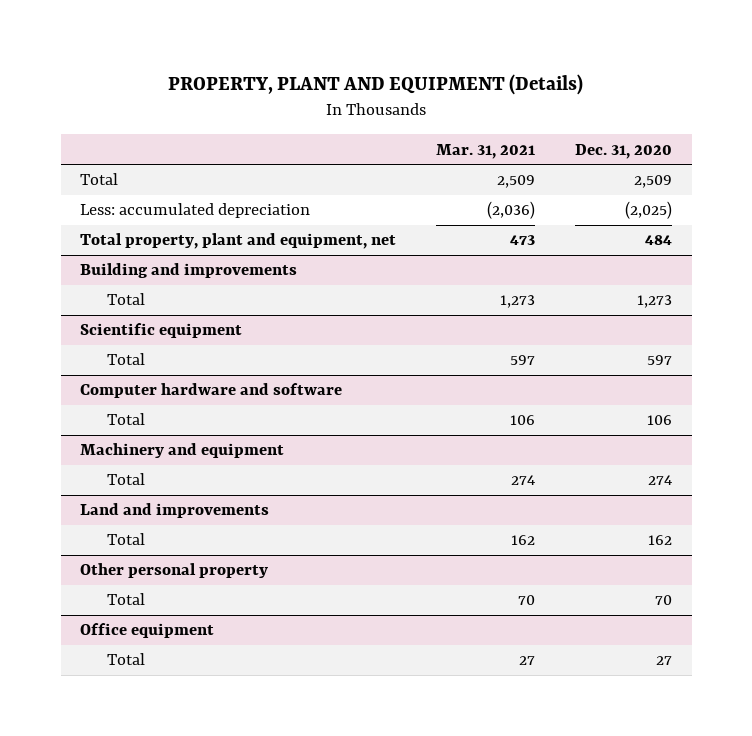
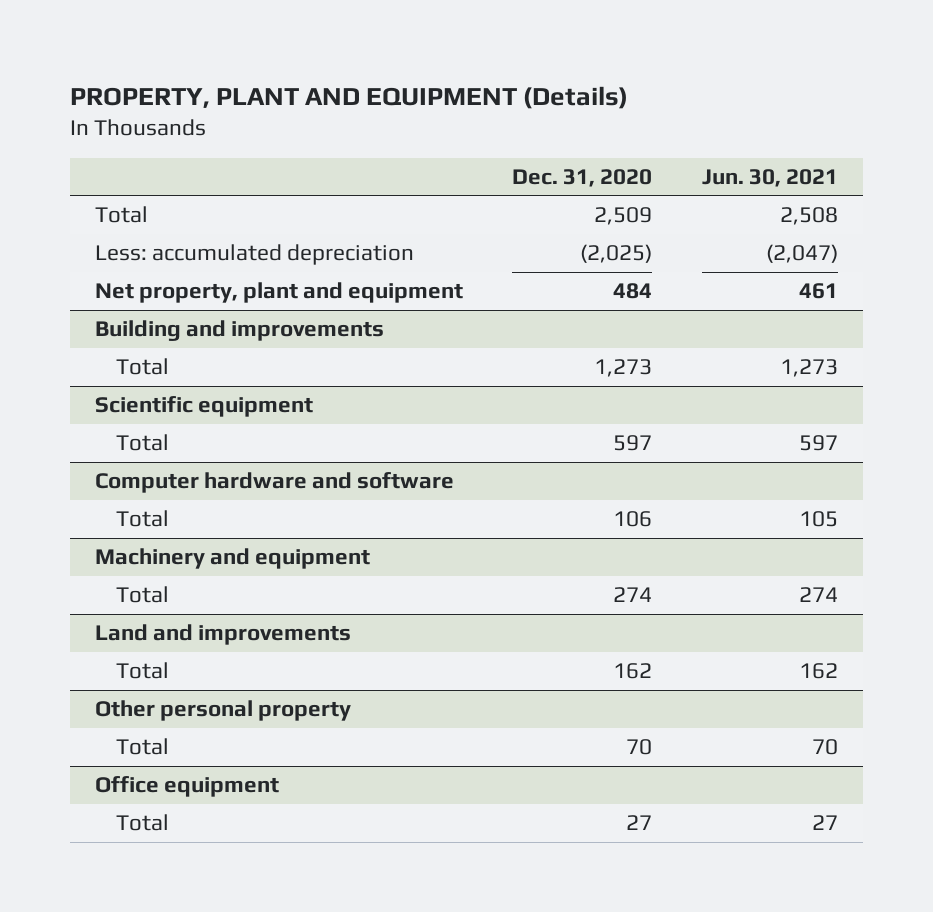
[436,143,536,159] Mar. 31, 2021 -> none
none -> [702,168,839,187] Jun. 30, 2021
[80,233,397,250] Total property, plant and equipment, net -> [94,282,463,304] Net property, plant and equipment

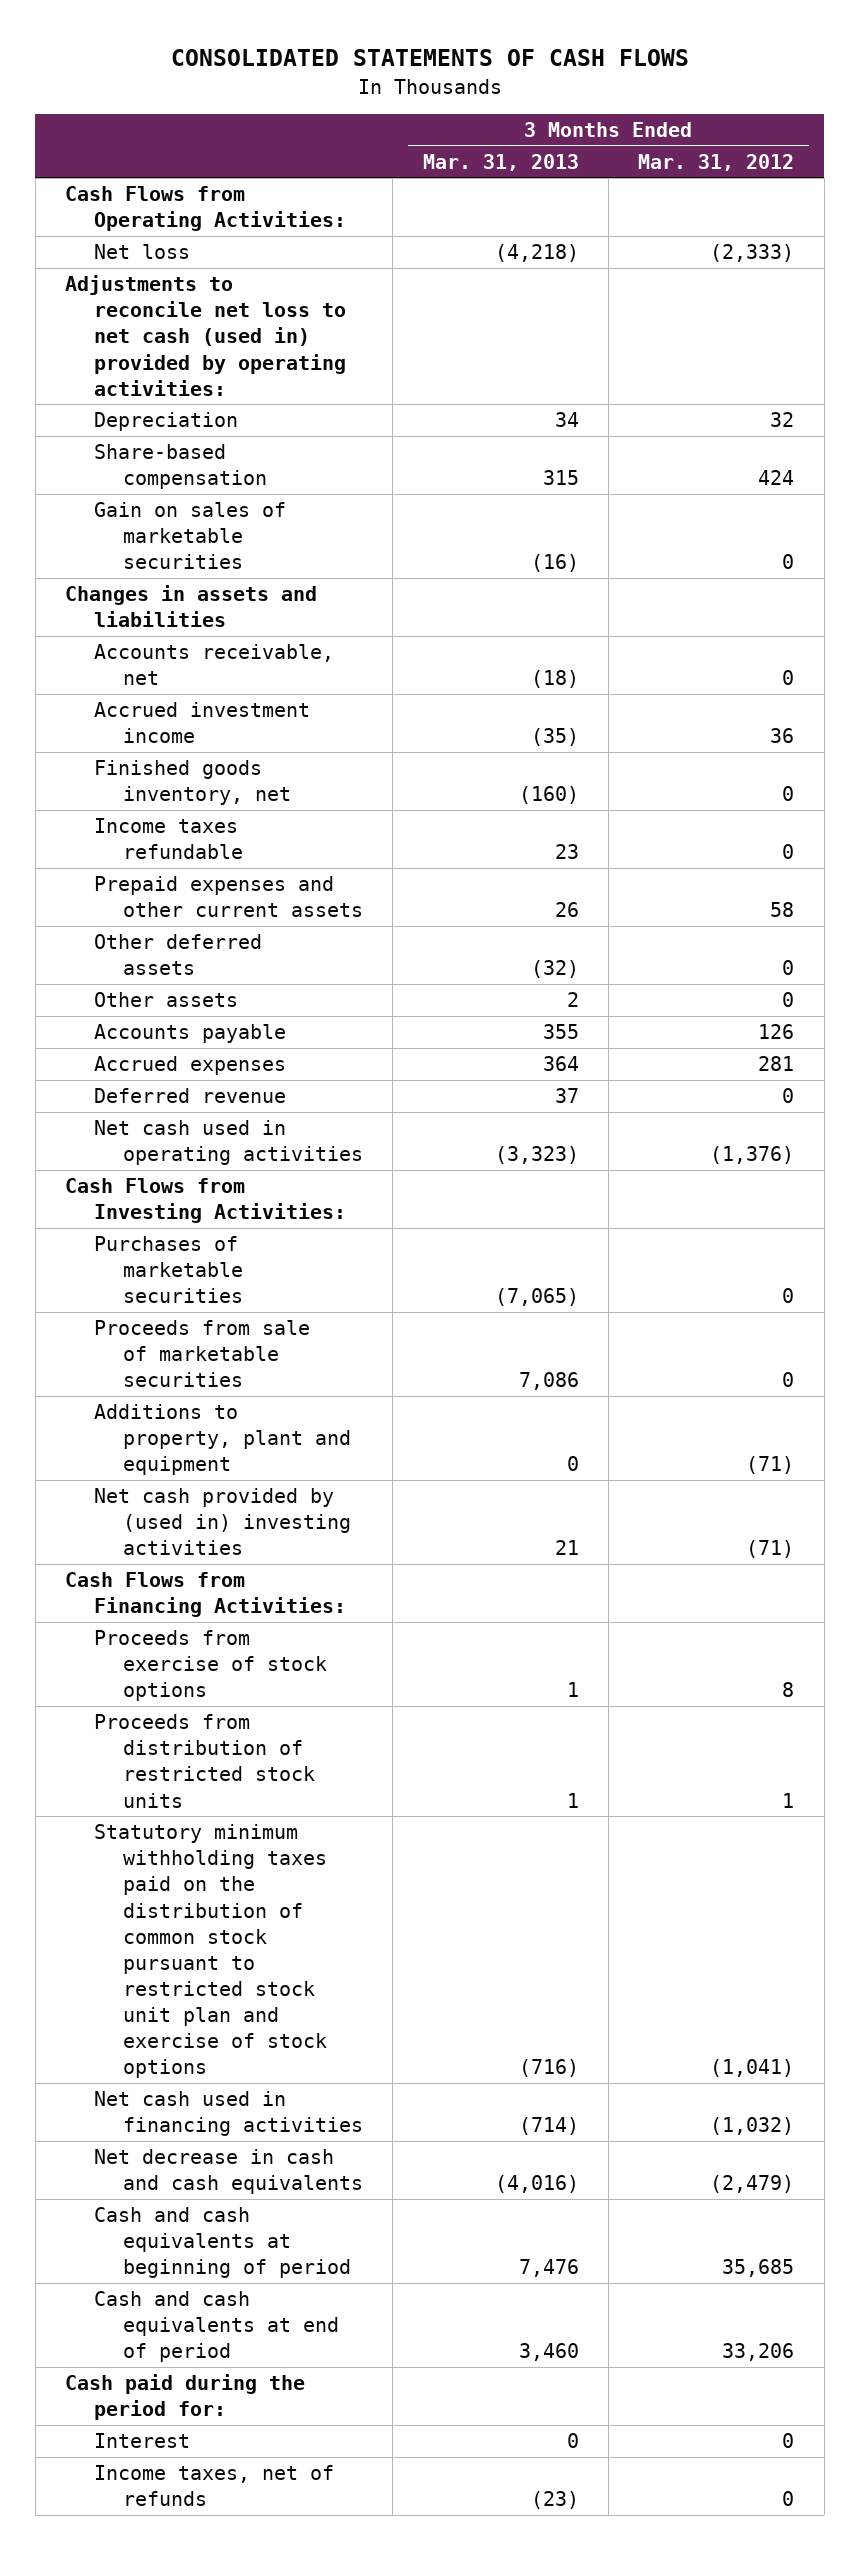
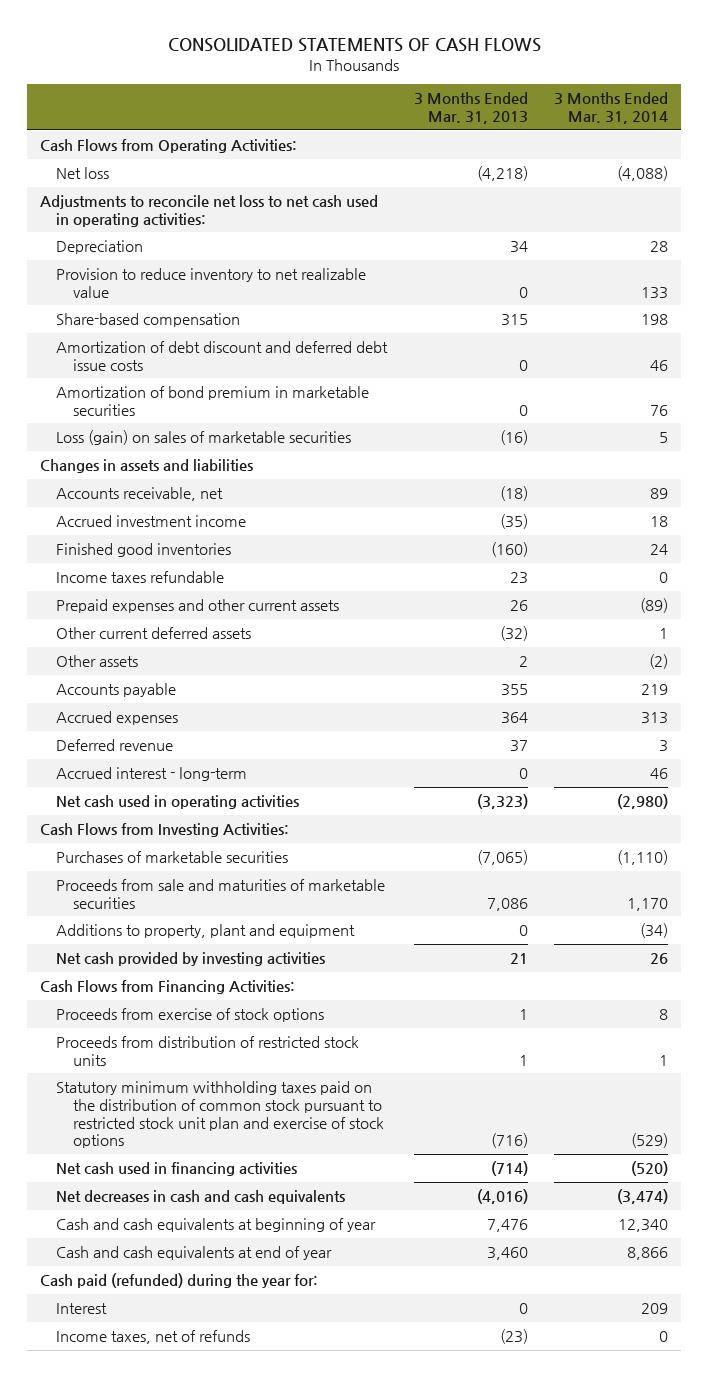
[638,153,795,171] Mar. 31, 2012 -> none
none -> [554,92,669,125] 3 Months Ended Mar. 31, 2014
[64,275,347,396] Adjustments to reconcile net loss to net cash (used in) provided by operating activities: -> [39,195,378,227] Adjustments to reconcile net loss to net cash used in operating activities:
none -> [56,268,367,298] Provision to reduce inventory to net realizable value
none -> [56,341,389,371] Amortization of debt discount and deferred debt issue costs
none -> [56,386,370,416] Amortization of bond premium in marketable securities
[94,502,287,570] Gain on sales of marketable securities -> [56,430,352,446] Loss (gain) on sales of marketable securities
[94,760,292,806] Finished goods inventory, net -> none
none -> [56,543,232,558] Finished good inventories
[94,934,263,976] Other deferred assets -> [56,627,252,640] Other current deferred assets
none -> [56,767,248,782] Accrued interest - long-term
[94,1320,311,1388] Proceeds from sale of marketable securities -> [56,879,386,909] Proceeds from sale and maturities of marketable securities
[94,1488,352,1556] Net cash provided by (used in) investing activities -> [56,952,326,967] Net cash provided by investing activities
[94,2149,364,2195] Net decrease in cash and cash equivalents -> [56,1190,346,1205] Net decreases in cash and cash equivalents
[94,2207,352,2279] Cash and cash equivalents at beginning of period -> [56,1218,377,1233] Cash and cash equivalents at beginning of year
[94,2291,340,2363] Cash and cash equivalents at end of period -> [56,1246,333,1261] Cash and cash equivalents at end of year
[64,2374,305,2421] Cash paid during the period for: -> [39,1273,318,1289] Cash paid (refunded) during the year for:

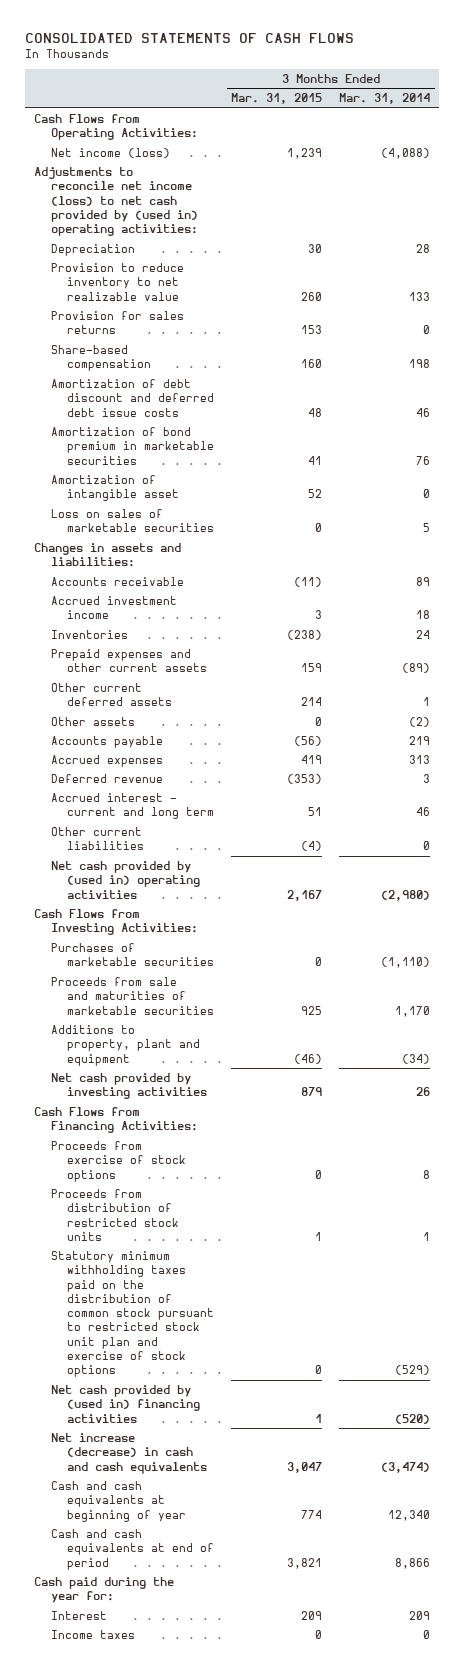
[413,92,528,125] 3 Months Ended Mar. 31, 2013 -> none
none -> [231,93,323,105] Mar. 31, 2015
[56,167,110,180] Net loss -> [50,147,170,158] Net income (loss)
[39,195,378,227] Adjustments to reconcile net loss to net cash used in operating activities: -> [33,166,198,237] Adjustments to reconcile net income (loss) to net cash provided by (used in) operating activities:
none -> [50,310,184,335] Provision for sales returns
none -> [50,474,180,502] Amortization of intangible asset
[56,430,352,446] Loss (gain) on sales of marketable securities -> [50,508,215,533] Loss on sales of marketable securities
[39,459,253,474] Changes in assets and liabilities -> [33,542,181,568] Changes in assets and liabilities:
[56,487,224,502] Accounts receivable, net -> [50,576,184,586] Accounts receivable
[56,571,225,584] Income taxes refundable -> none
[56,543,232,558] Finished good inventories -> [50,629,128,639] Inventories
[56,767,248,782] Accrued interest - long-term -> [50,792,215,820] Accrued interest - current and long term
none -> [50,826,145,851] Other current liabilities
[56,795,300,810] Net cash used in operating activities -> [50,860,201,899] Net cash provided by (used in) operating activities
[56,1162,298,1177] Net cash used in financing activities -> [50,1384,201,1423] Net cash provided by (used in) financing activities
[56,1190,346,1205] Net decreases in cash and cash equivalents -> [50,1432,208,1474] Net increase (decrease) in cash and cash equivalents
[56,1246,333,1261] Cash and cash equivalents at end of year -> [50,1528,215,1570] Cash and cash equivalents at end of period
[39,1273,318,1289] Cash paid (refunded) during the year for: -> [33,1576,174,1604] Cash paid during the year for:
[56,1330,251,1345] Income taxes, net of refunds -> [50,1629,135,1639] Income taxes

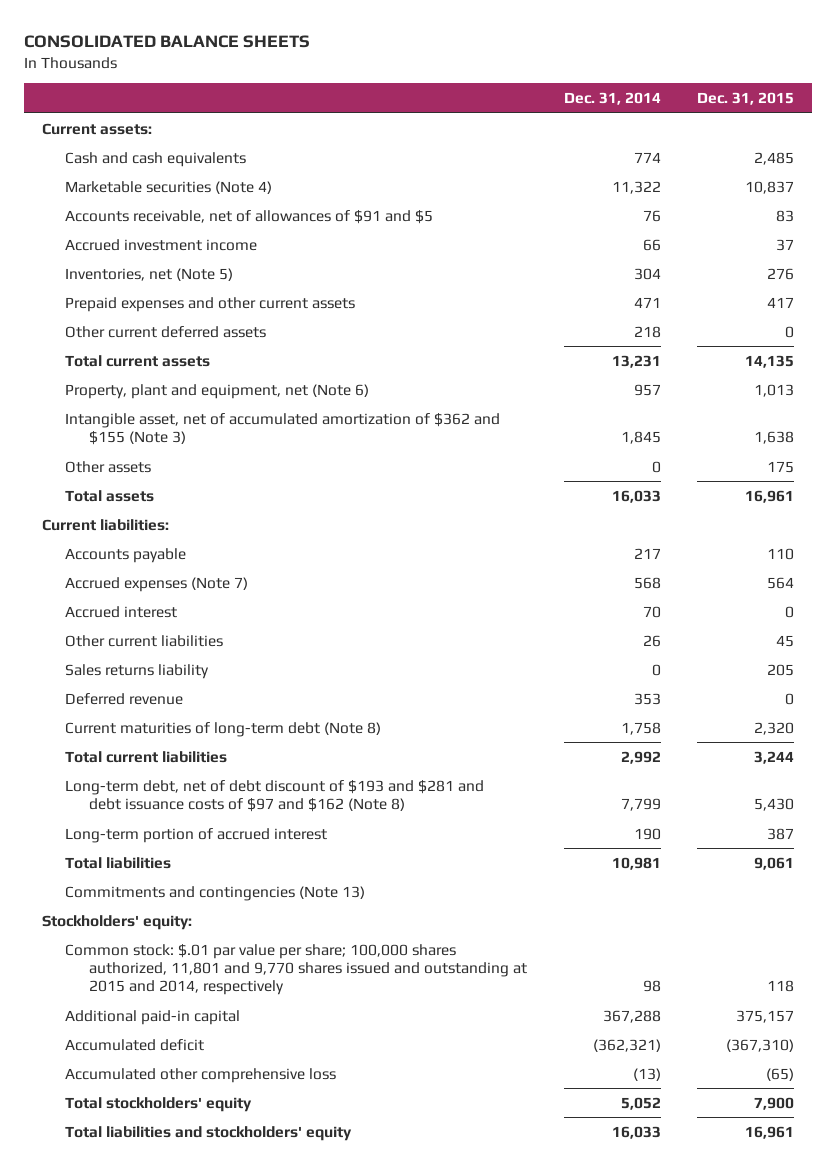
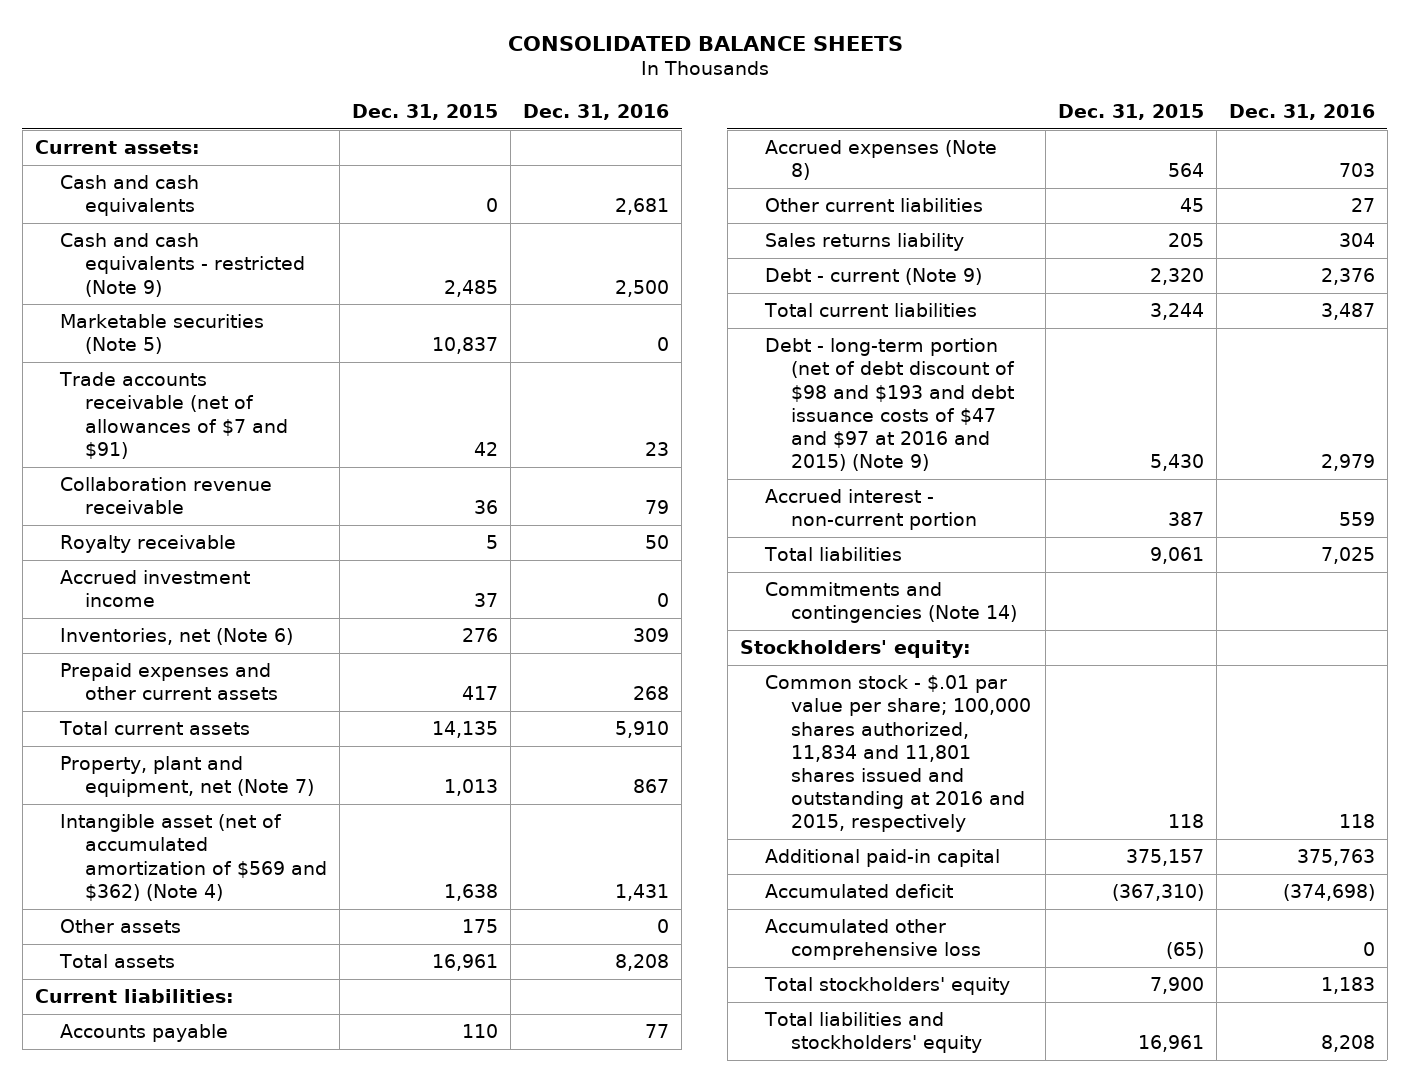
[563,92,661,106] Dec. 31, 2014 -> none
none -> [523,103,670,120] Dec. 31, 2016
[753,151,794,165] 2,485 -> [486,198,499,213] 0
none -> [59,233,306,297] Cash and cash equivalents - restricted (Note 9)
[65,180,273,194] Marketable securities (Note 4) -> [59,314,264,355] Marketable securities (Note 5)
[65,209,434,224] Accounts receivable, net of allowances of $91 and $5 -> [58,372,289,459] Trade accounts receivable (net of allowances of $7 and $91)
[775,209,794,222] 83 -> [474,441,499,456] 42
none -> [59,477,272,515] Collaboration revenue receivable
none -> [59,535,236,554] Royalty receivable
[65,267,234,281] Inventories, net (Note 5) -> [59,628,293,646] Inventories, net (Note 6)
[65,325,267,338] Other current deferred assets -> none
[65,383,370,399] Property, plant and equipment, net (Note 6) -> [59,756,315,798] Property, plant and equipment, net (Note 7)
[65,412,501,445] Intangible asset, net of accumulated amortization of $362 and $155 (Note 3) -> [59,814,328,901] Intangible asset (net of accumulated amortization of $569 and $362) (Note 4)
[65,605,178,618] Accrued interest -> none
[65,576,249,592] Accrued expenses (Note 7) -> [765,140,998,181] Accrued expenses (Note 8)
[65,692,184,705] Deferred revenue -> none
[65,721,382,737] Current maturities of long-term debt (Note 8) -> [765,268,983,286] Debt - current (Note 9)
[65,779,485,812] Long-term debt, net of debt discount of $193 and $281 and debt issuance costs of $97 and $162 (Note 8) -> [765,338,1015,471] Debt - long-term portion (net of debt discount of $98 and $193 and debt issuance costs of $47 and $97 at 2016 and 2015) (Note 9)
[65,827,328,843] Long-term portion of accrued interest -> [765,489,977,531] Accrued interest - non-current portion
[65,885,366,901] Commitments and contingencies (Note 13) -> [765,582,1017,624] Commitments and contingencies (Note 14)
[65,943,528,995] Common stock: $.01 par value per share; 100,000 shares authorized, 11,801 and 9,770 shares issued and outstanding at 2015 and 2014, respectively -> [765,675,1031,833] Common stock - $.01 par value per share; 100,000 shares authorized, 11,834 and 11,801 shares issued and outstanding at 2016 and 2015, respectively

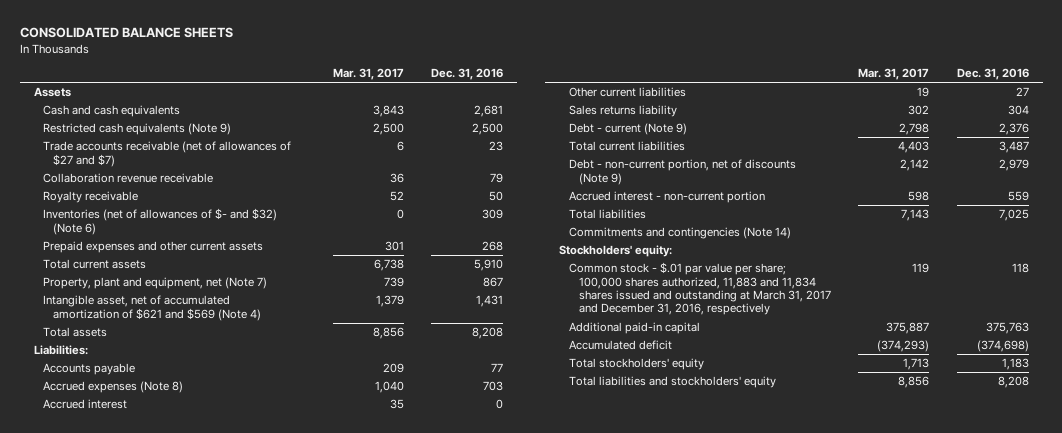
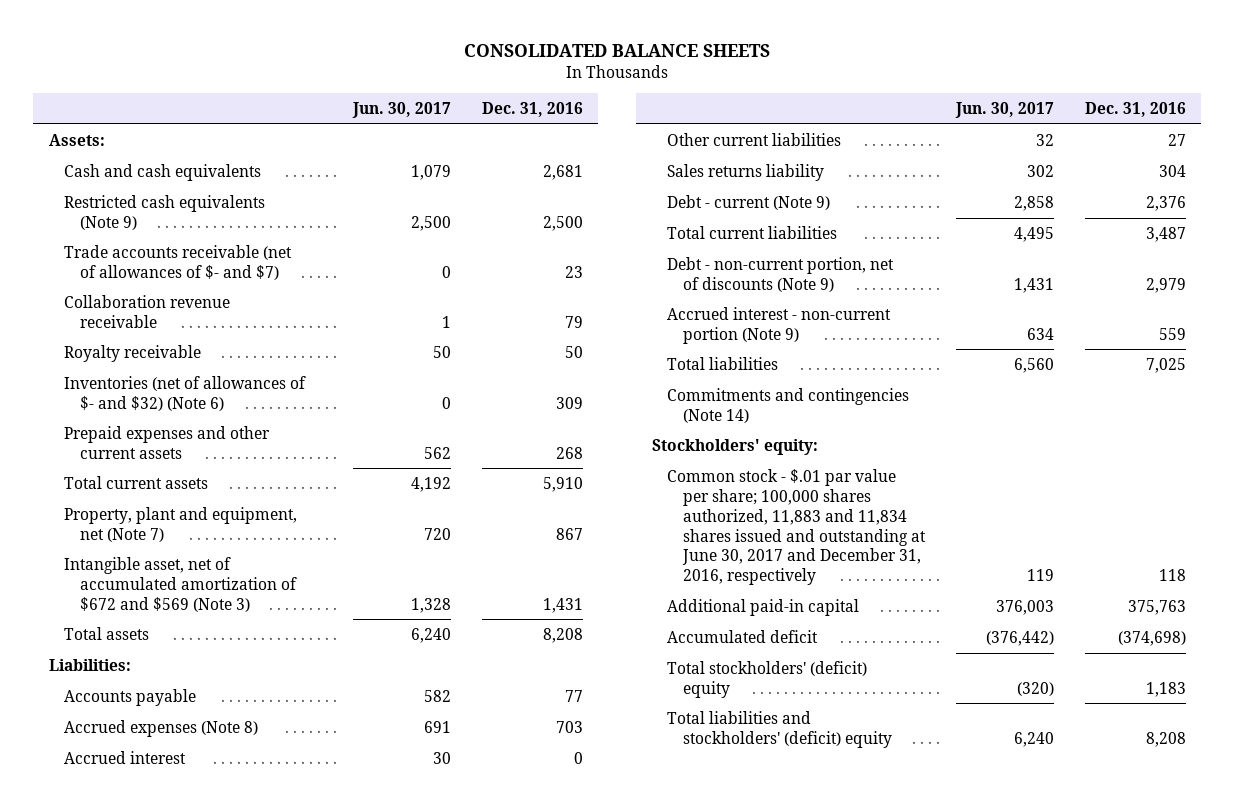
[332,68,404,81] Mar. 31, 2017 -> none
none -> [351,102,451,119] Jun. 30, 2017
[33,87,71,98] Assets -> [48,133,105,146] Assets:
[43,141,292,167] Trade accounts receivable (net of allowances of $27 and $7) -> [64,244,293,280] Trade accounts receivable (net of allowances of $- and $7)
[43,295,262,321] Intangible asset, net of accumulated amortization of $621 and $569 (Note 4) -> [64,556,297,612] Intangible asset, net of accumulated amortization of $672 and $569 (Note 3)
[568,191,765,204] Accrued interest - non-current portion -> [667,306,892,344] Accrued interest - non-current portion (Note 9)
[568,262,831,316] Common stock - $.01 par value per share; 100,000 shares authorized, 11,883 and 11,834 shares issued and outstanding at March 31, 2017 and December 31, 2016, respectively -> [667,468,926,586] Common stock - $.01 par value per share; 100,000 shares authorized, 11,883 and 11,834 shares issued and outstanding at June 30, 2017 and December 31, 2016, respectively
[568,358,704,371] Total stockholders' equity -> [667,660,868,698] Total stockholders' (deficit) equity
[568,376,776,389] Total liabilities and stockholders' equity -> [667,710,892,748] Total liabilities and stockholders' (deficit) equity

